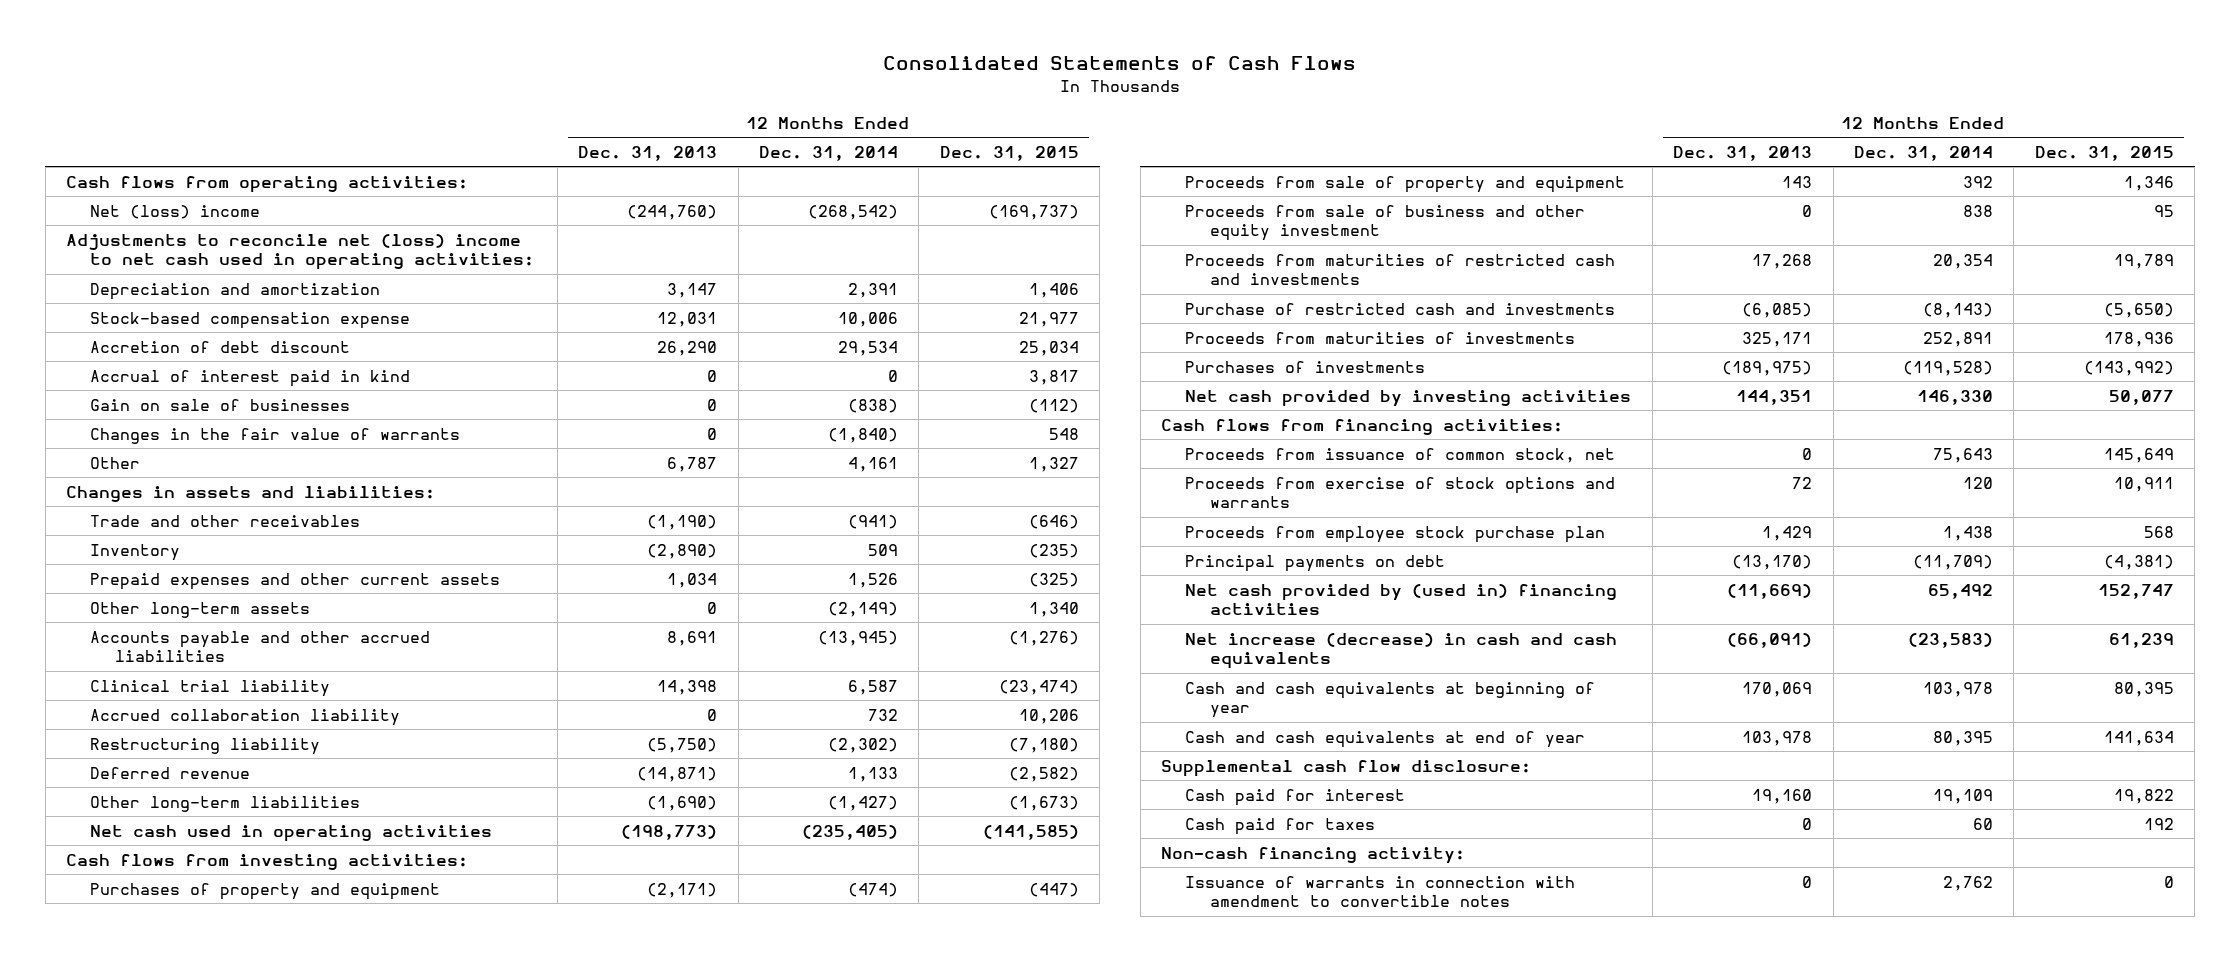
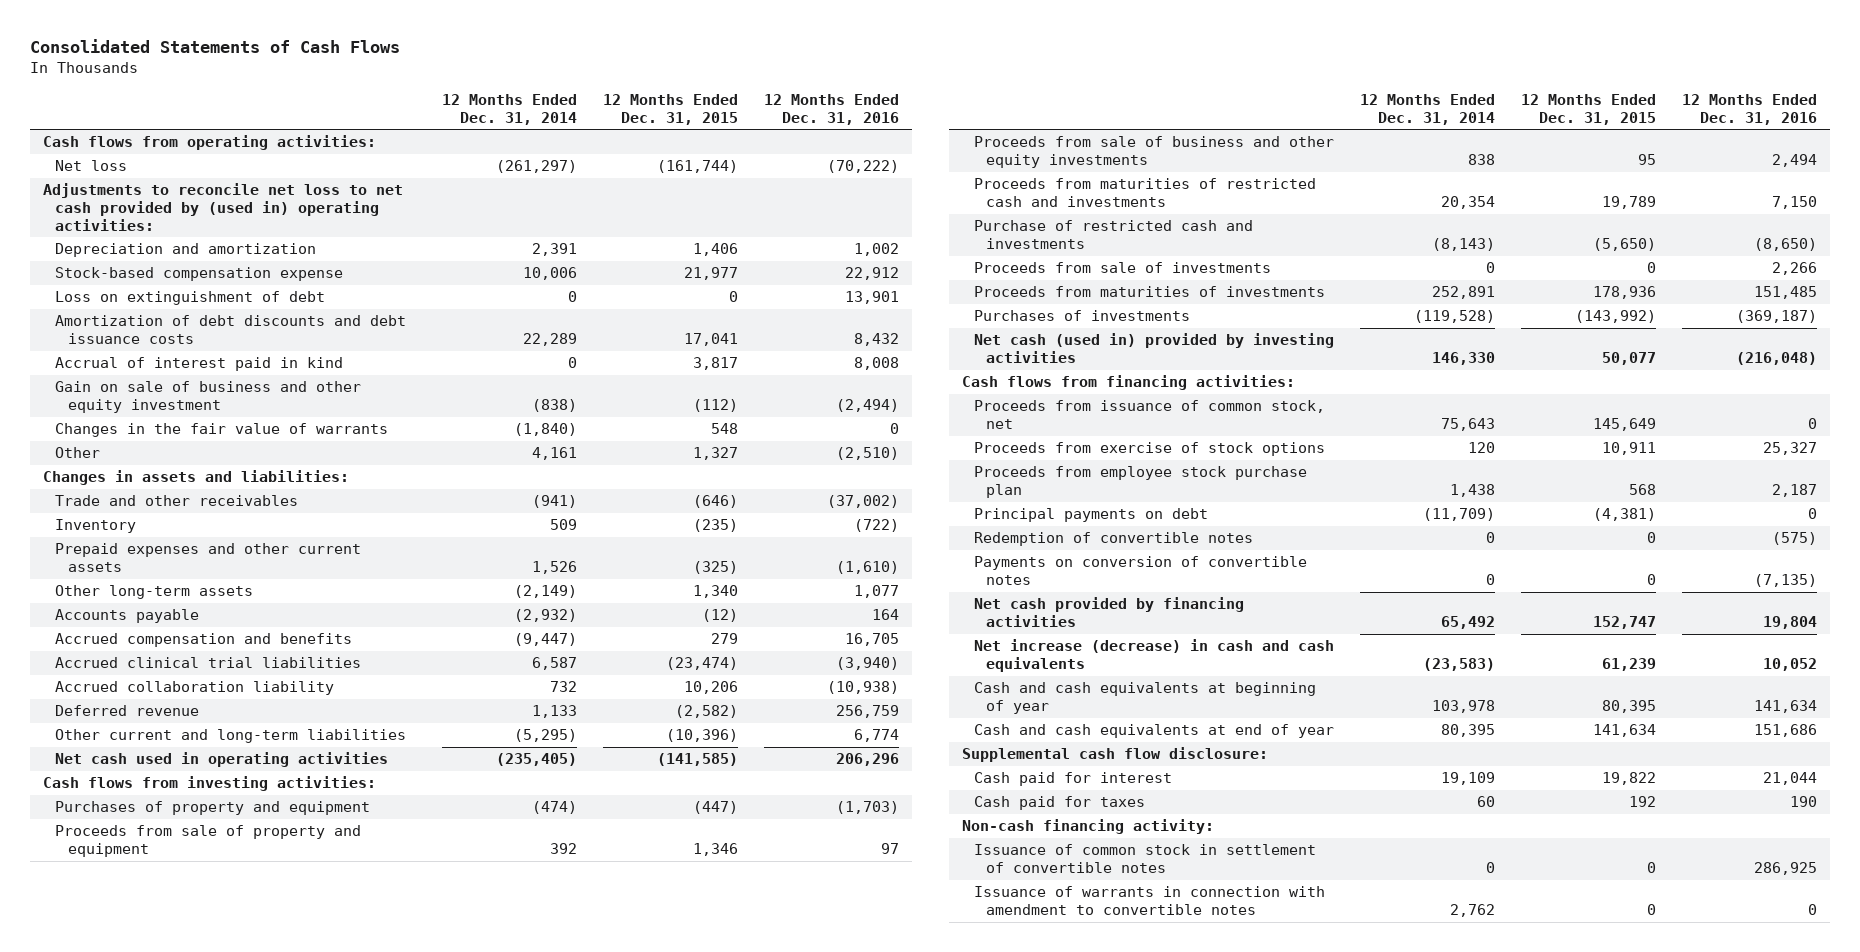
[578,145,718,161] Dec. 31, 2013 -> none
none -> [763,93,899,125] 12 Months Ended Dec. 31, 2016
[90,204,261,219] Net (loss) income -> [55,160,128,172] Net loss
[807,204,898,220] (268,542) -> [495,160,577,174] (261,297)
[988,204,1079,220] (169,737) -> [656,160,738,174] (161,744)
[66,233,535,271] Adjustments to reconcile net (loss) income to net cash used in operating activities: -> [43,183,404,232] Adjustments to reconcile net loss to net cash provided by (used in) operating activities:
[90,340,351,353] Accretion of debt discount -> none
none -> [55,291,326,306] Loss on extinguishment of debt
none -> [55,315,407,345] Amortization of debt discounts and debt issuance costs
[90,398,351,411] Gain on sale of businesses -> [55,381,362,414] Gain on sale of business and other equity investment
[90,630,431,663] Accounts payable and other accrued liabilities -> none
none -> [55,609,200,624] Accounts payable
none -> [55,633,353,648] Accrued compensation and benefits
[90,679,331,697] Clinical trial liability -> [55,657,362,669] Accrued clinical trial liabilities
[90,737,321,755] Restructuring liability -> none
[90,795,361,812] Other long-term liabilities -> [55,729,407,744] Other current and long-term liabilities
[827,795,898,811] (1,427) -> [513,729,577,743] (5,295)
[1008,795,1079,811] (1,673) -> [665,729,738,743] (10,396)
[1185,204,1586,242] Proceeds from sale of business and other equity investment -> [973,136,1334,169] Proceeds from sale of business and other equity investments
none -> [973,262,1271,274] Proceeds from sale of investments
[1185,389,1632,407] Net cash provided by investing activities -> [973,333,1334,364] Net cash (used in) provided by investing activities
[1185,476,1616,509] Proceeds from exercise of stock options and warrants -> [973,442,1325,457] Proceeds from exercise of stock options
none -> [973,532,1253,547] Redemption of convertible notes
none -> [973,556,1307,586] Payments on conversion of convertible notes
[1185,583,1618,616] Net cash provided by (used in) financing activities -> [973,597,1244,628] Net cash provided by financing activities
none -> [973,844,1316,874] Issuance of common stock in settlement of convertible notes

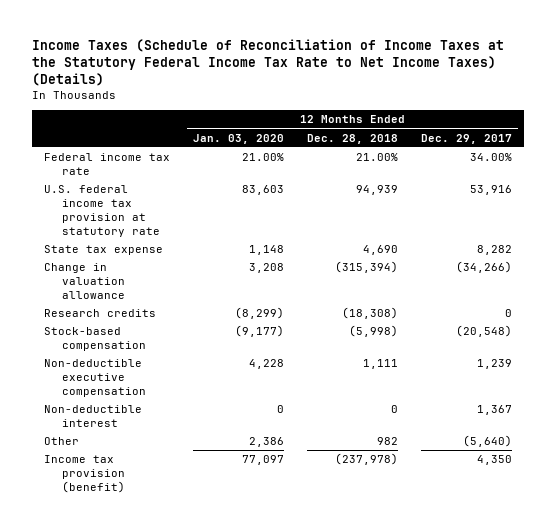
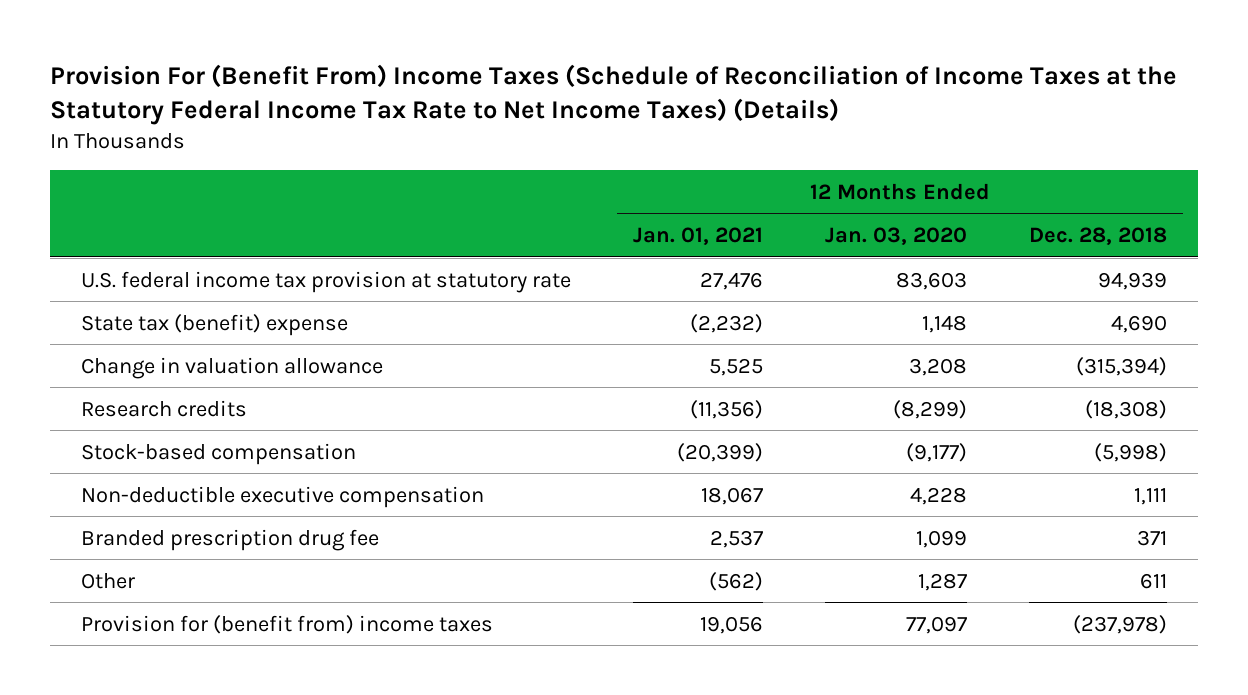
[32,38,505,87] Income Taxes (Schedule of Reconciliation of Income Taxes at the Statutory Federal Income Tax Rate to Net Income Taxes) (Details) -> [49,64,1177,126] Provision For (Benefit From) Income Taxes (Schedule of Reconciliation of Income Taxes at the Statutory Federal Income Tax Rate to Net Income Taxes) (Details)
[421,133,513,144] Dec. 29, 2017 -> none
none -> [632,227,763,246] Jan. 01, 2021
[43,153,170,176] Federal income tax rate -> none
[43,245,163,256] State tax expense -> [80,313,348,336] State tax (benefit) expense
[43,405,142,428] Non-deductible interest -> none
none -> [80,528,379,551] Branded prescription drug fee
[249,437,285,448] 2,386 -> [918,572,968,591] 1,287
[377,437,399,446] 982 -> [1140,572,1168,589] 611
[43,455,125,494] Income tax provision (benefit) -> [80,614,493,634] Provision for (benefit from) income taxes

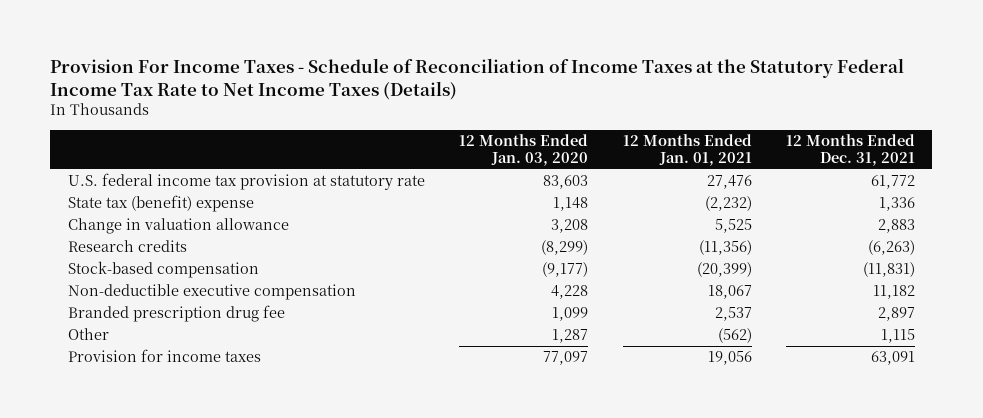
[49,64,1177,126] Provision For (Benefit From) Income Taxes (Schedule of Reconciliation of Income Taxes at the Statutory Federal Income Tax Rate to Net Income Taxes) (Details) -> [50,57,905,100] Provision For Income Taxes - Schedule of Reconciliation of Income Taxes at the Statutory Federal Income Tax Rate to Net Income Taxes (Details)
[1029,227,1168,246] Dec. 28, 2018 -> none
none -> [786,133,916,167] 12 Months Ended Dec. 31, 2021
[80,614,493,634] Provision for (benefit from) income taxes -> [67,349,261,363] Provision for income taxes

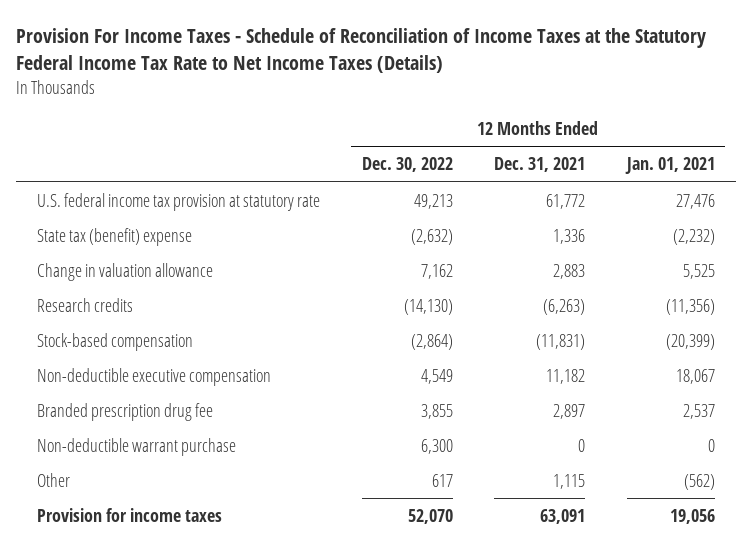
[459,133,589,167] 12 Months Ended Jan. 03, 2020 -> none
none -> [361,157,453,173] Dec. 30, 2022
none -> [37,437,237,456] Non-deductible warrant purchase

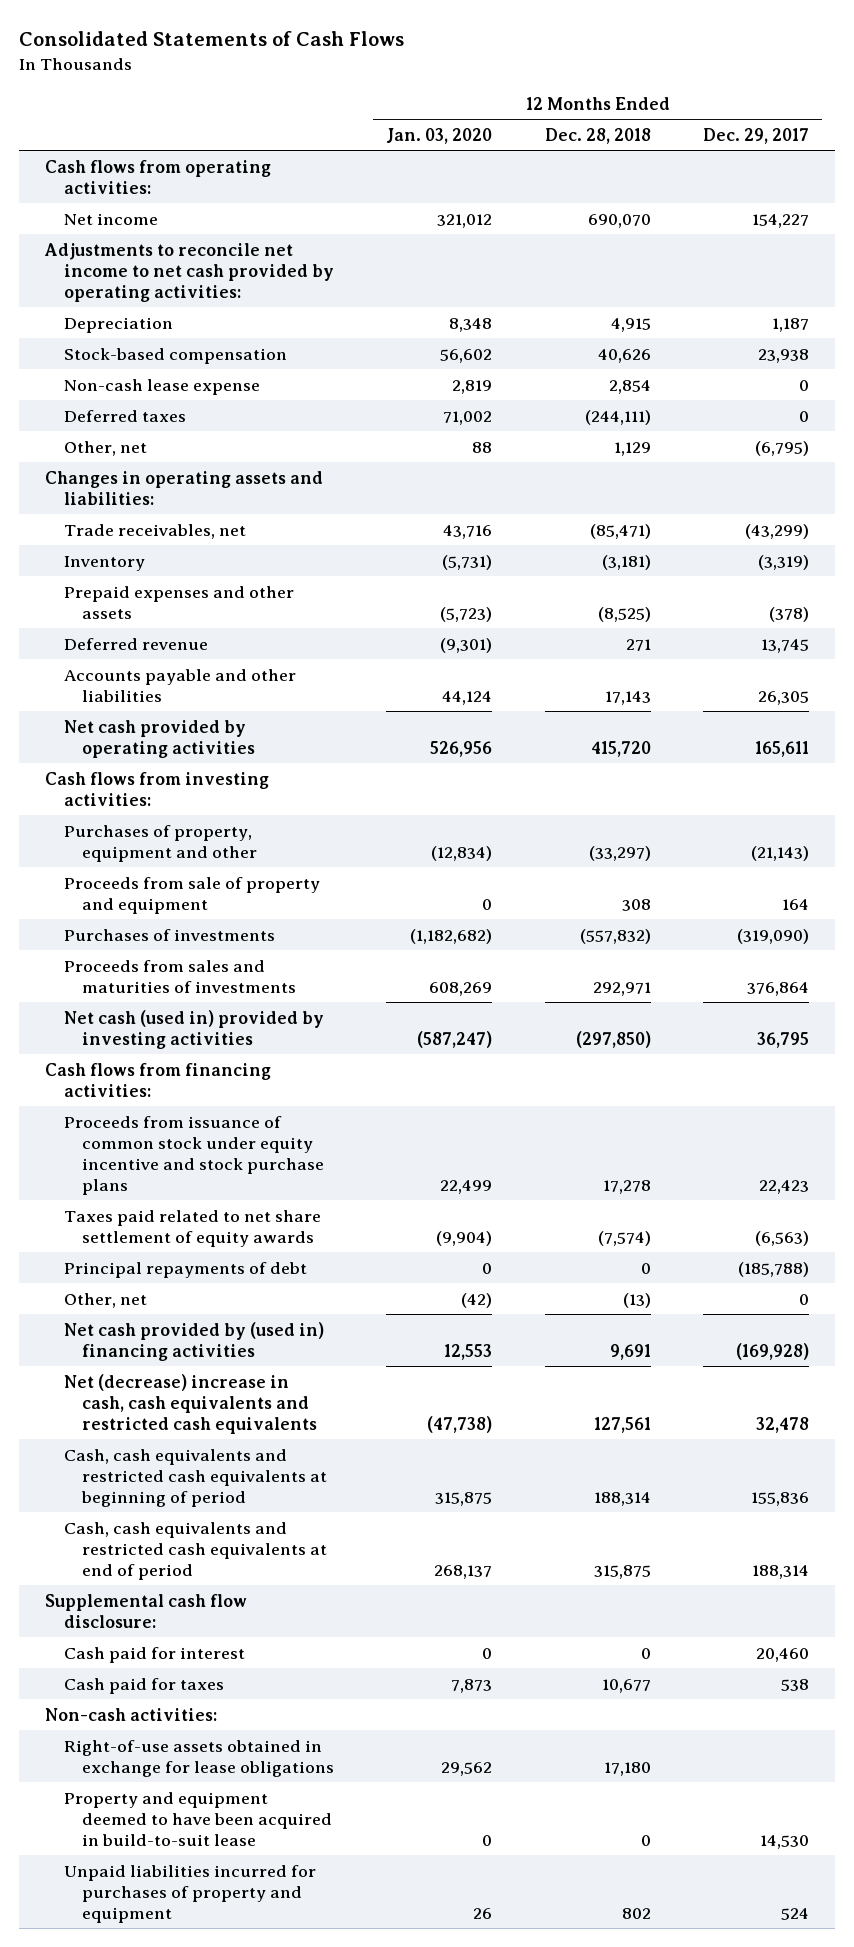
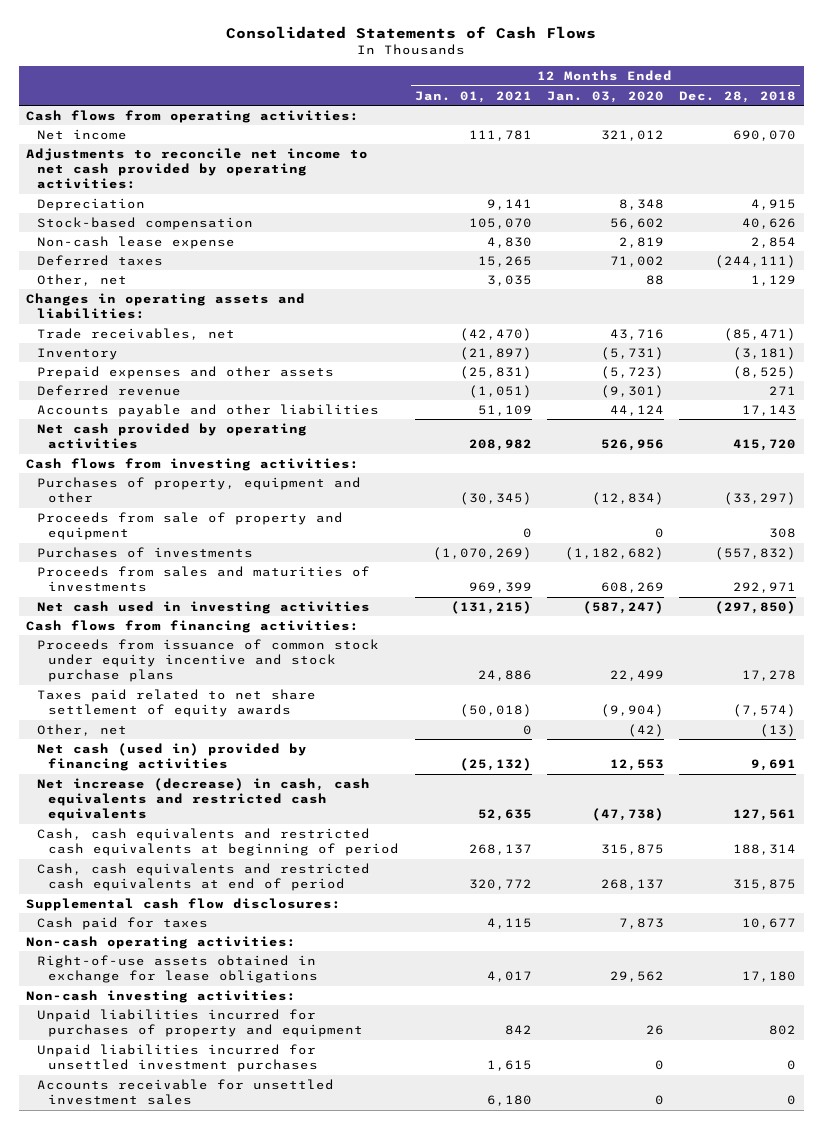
[702,127,809,144] Dec. 29, 2017 -> none
none -> [414,90,532,103] Jan. 01, 2021
[63,1009,324,1049] Net cash (used in) provided by investing activities -> [37,600,371,614] Net cash used in investing activities
[63,1261,307,1278] Principal repayments of debt -> none
[63,1321,324,1361] Net cash provided by (used in) financing activities -> [37,742,308,772] Net cash (used in) provided by financing activities
[63,1373,318,1434] Net (decrease) increase in cash, cash equivalents and restricted cash equivalents -> [37,777,371,822] Net increase (decrease) in cash, cash equivalents and restricted cash equivalents
[63,1646,245,1663] Cash paid for interest -> none
[44,1593,247,1628] Supplemental cash flow disclosure: -> [26,897,342,911] Supplemental cash flow disclosures:
[44,1707,217,1721] Non-cash activities: -> [26,935,297,949] Non-cash operating activities:
[63,1791,333,1846] Property and equipment deemed to have been acquired in build-to-suit lease -> none
none -> [26,989,297,1003] Non-cash investing activities:
none -> [37,1043,319,1073] Unpaid liabilities incurred for unsettled investment purchases
none -> [37,1078,335,1106] Accounts receivable for unsettled investment sales

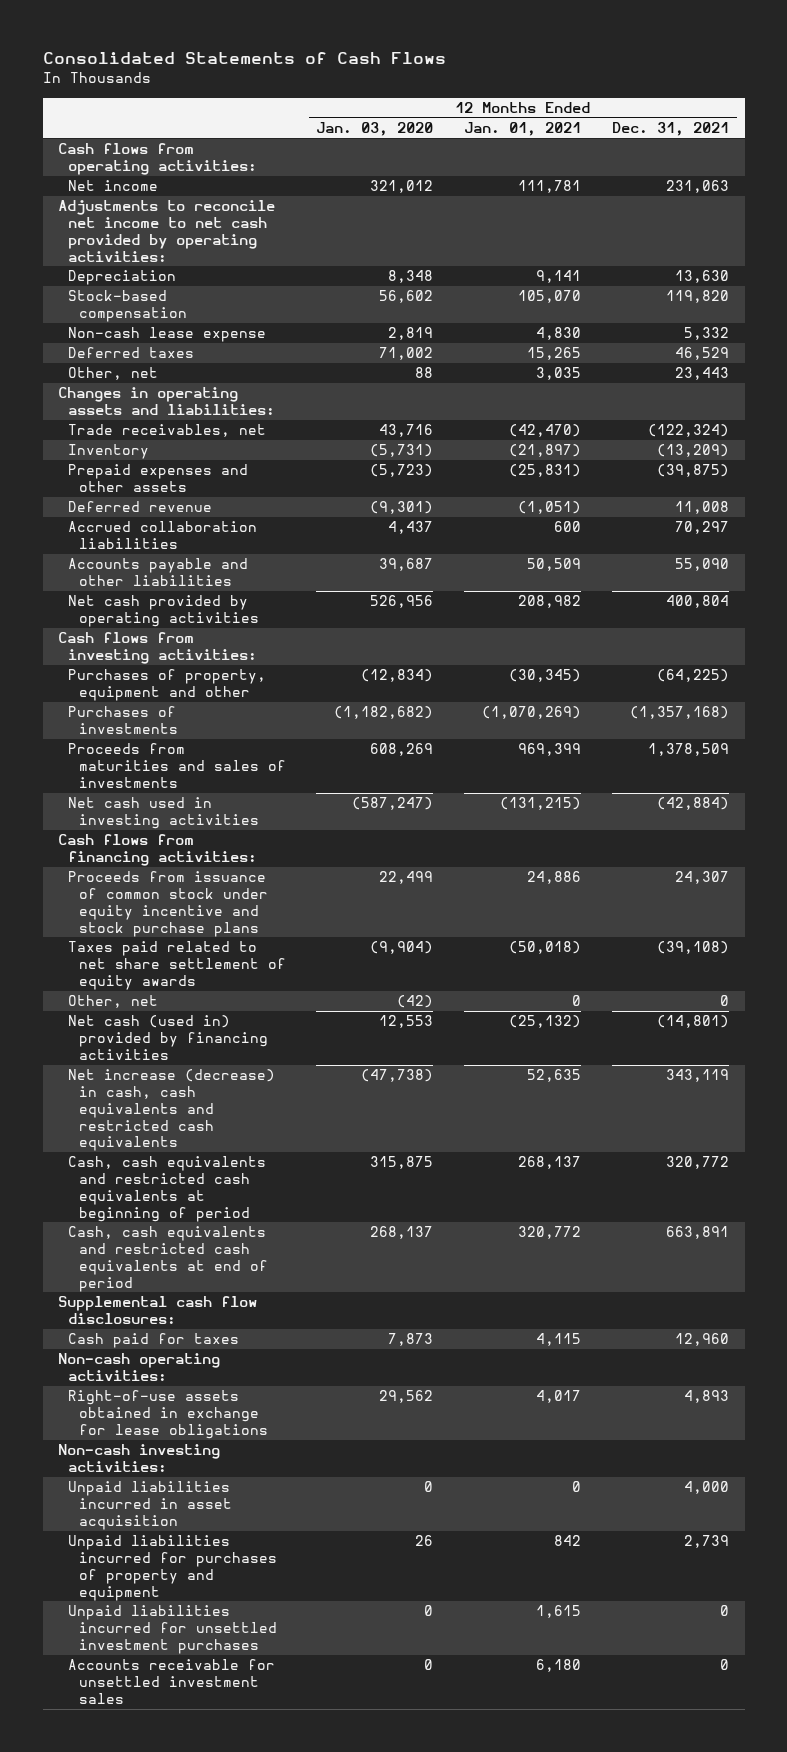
[679,90,797,103] Dec. 28, 2018 -> none
none -> [612,122,730,137] Dec. 31, 2021
none -> [68,521,258,550] Accrued collaboration liabilities
[477,404,532,416] 51,109 -> [527,558,582,572] 50,509
[609,404,664,416] 44,124 -> [379,558,434,572] 39,687
[37,511,344,541] Proceeds from sale of property and equipment -> none
[37,565,371,593] Proceeds from sales and maturities of investments -> [68,743,286,788] Proceeds from maturities and sales of investments
none -> [68,1481,232,1530] Unpaid liabilities incurred in asset acquisition

